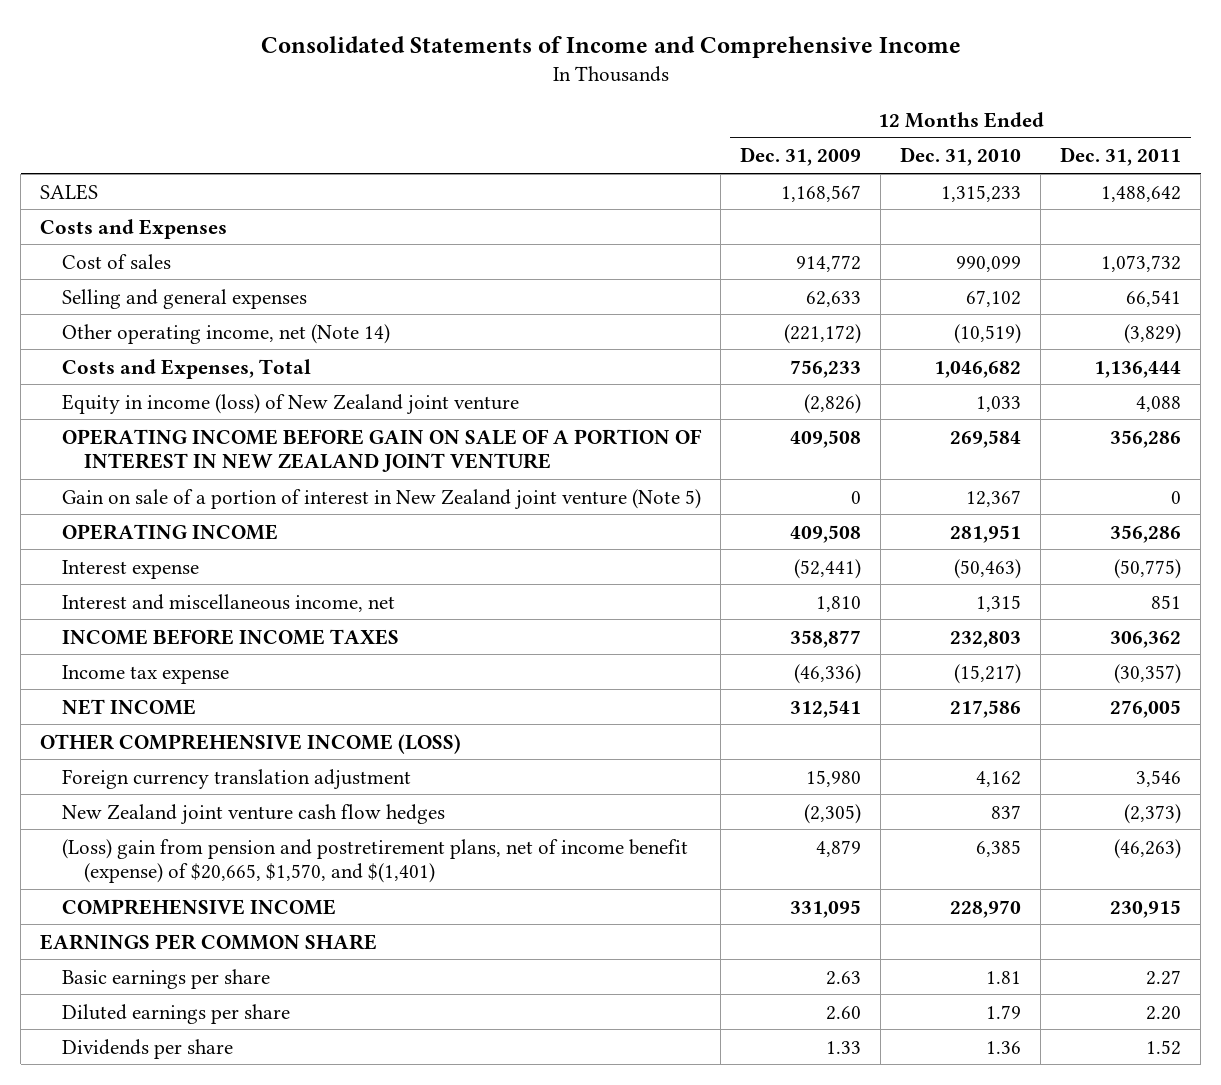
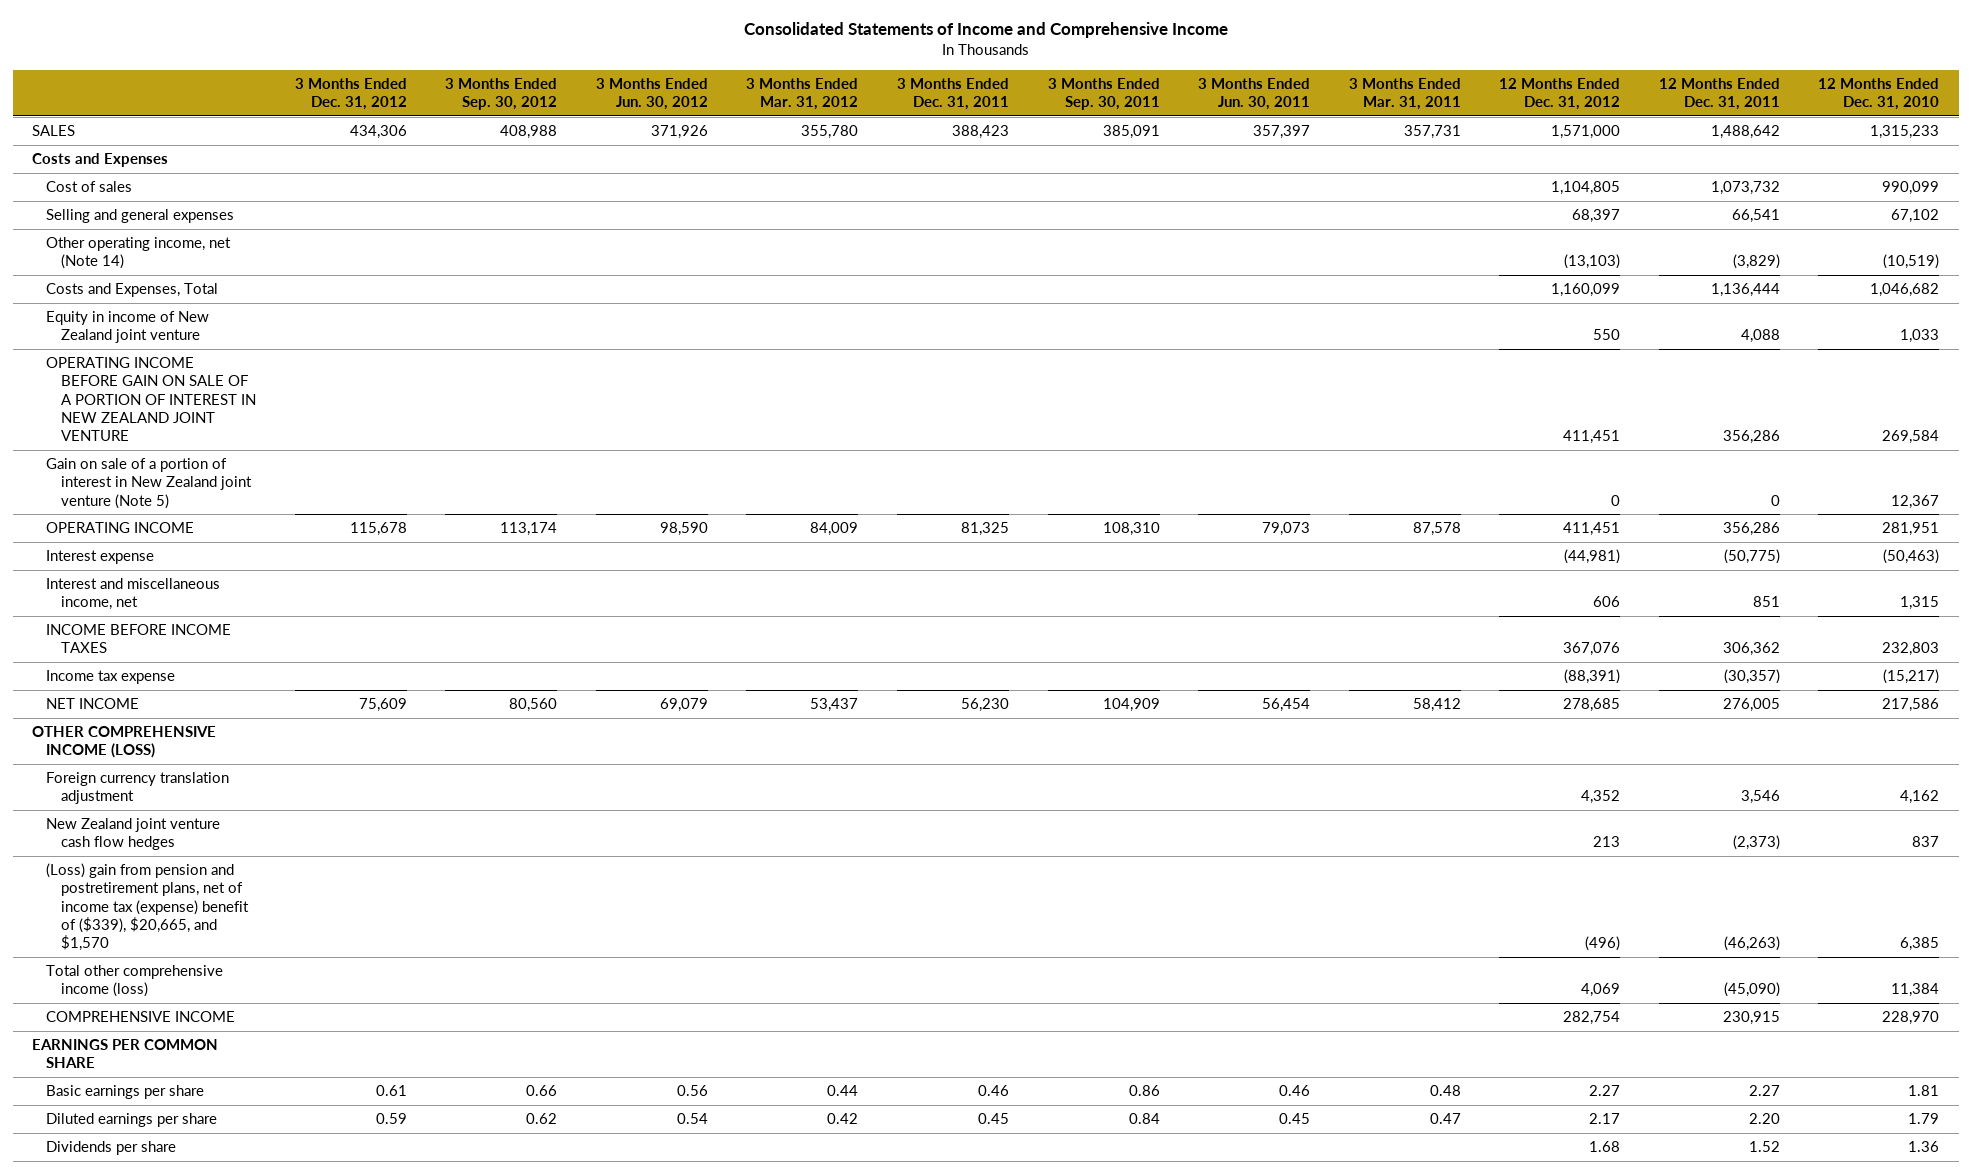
[740,147,862,167] Dec. 31, 2009 -> none
none -> [294,77,407,111] 3 Months Ended Dec. 31, 2012
none -> [445,77,558,111] 3 Months Ended Sep. 30, 2012
none -> [595,77,708,111] 3 Months Ended Jun. 30, 2012
none -> [746,77,859,111] 3 Months Ended Mar. 31, 2012
none -> [897,77,1010,111] 3 Months Ended Dec. 31, 2011
none -> [1047,77,1160,111] 3 Months Ended Sep. 30, 2011
none -> [1198,77,1311,111] 3 Months Ended Jun. 30, 2011
none -> [1348,77,1461,111] 3 Months Ended Mar. 31, 2011
none -> [1499,77,1621,111] 12 Months Ended Dec. 31, 2012
[62,393,520,414] Equity in income (loss) of New Zealand joint venture -> [46,311,210,344] Equity in income of New Zealand joint venture
[62,838,689,884] (Loss) gain from pension and postretirement plans, net of income benefit (expense) of $20,665, $1,570, and $(1,401) -> [46,863,250,952] (Loss) gain from pension and postretirement plans, net of income tax (expense) benefit of ($339), $20,665, and $1,570
none -> [46,965,224,998] Total other comprehensive income (loss)

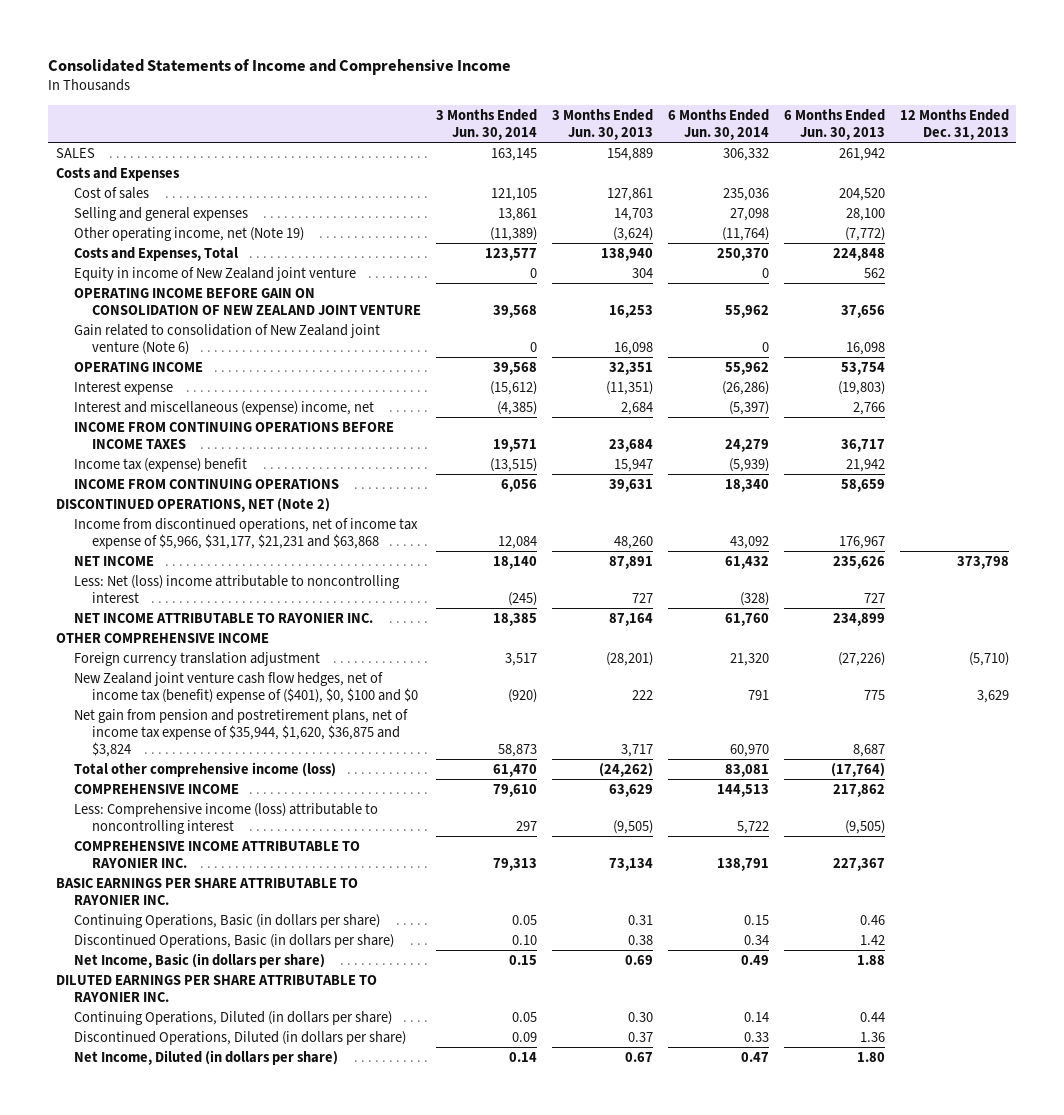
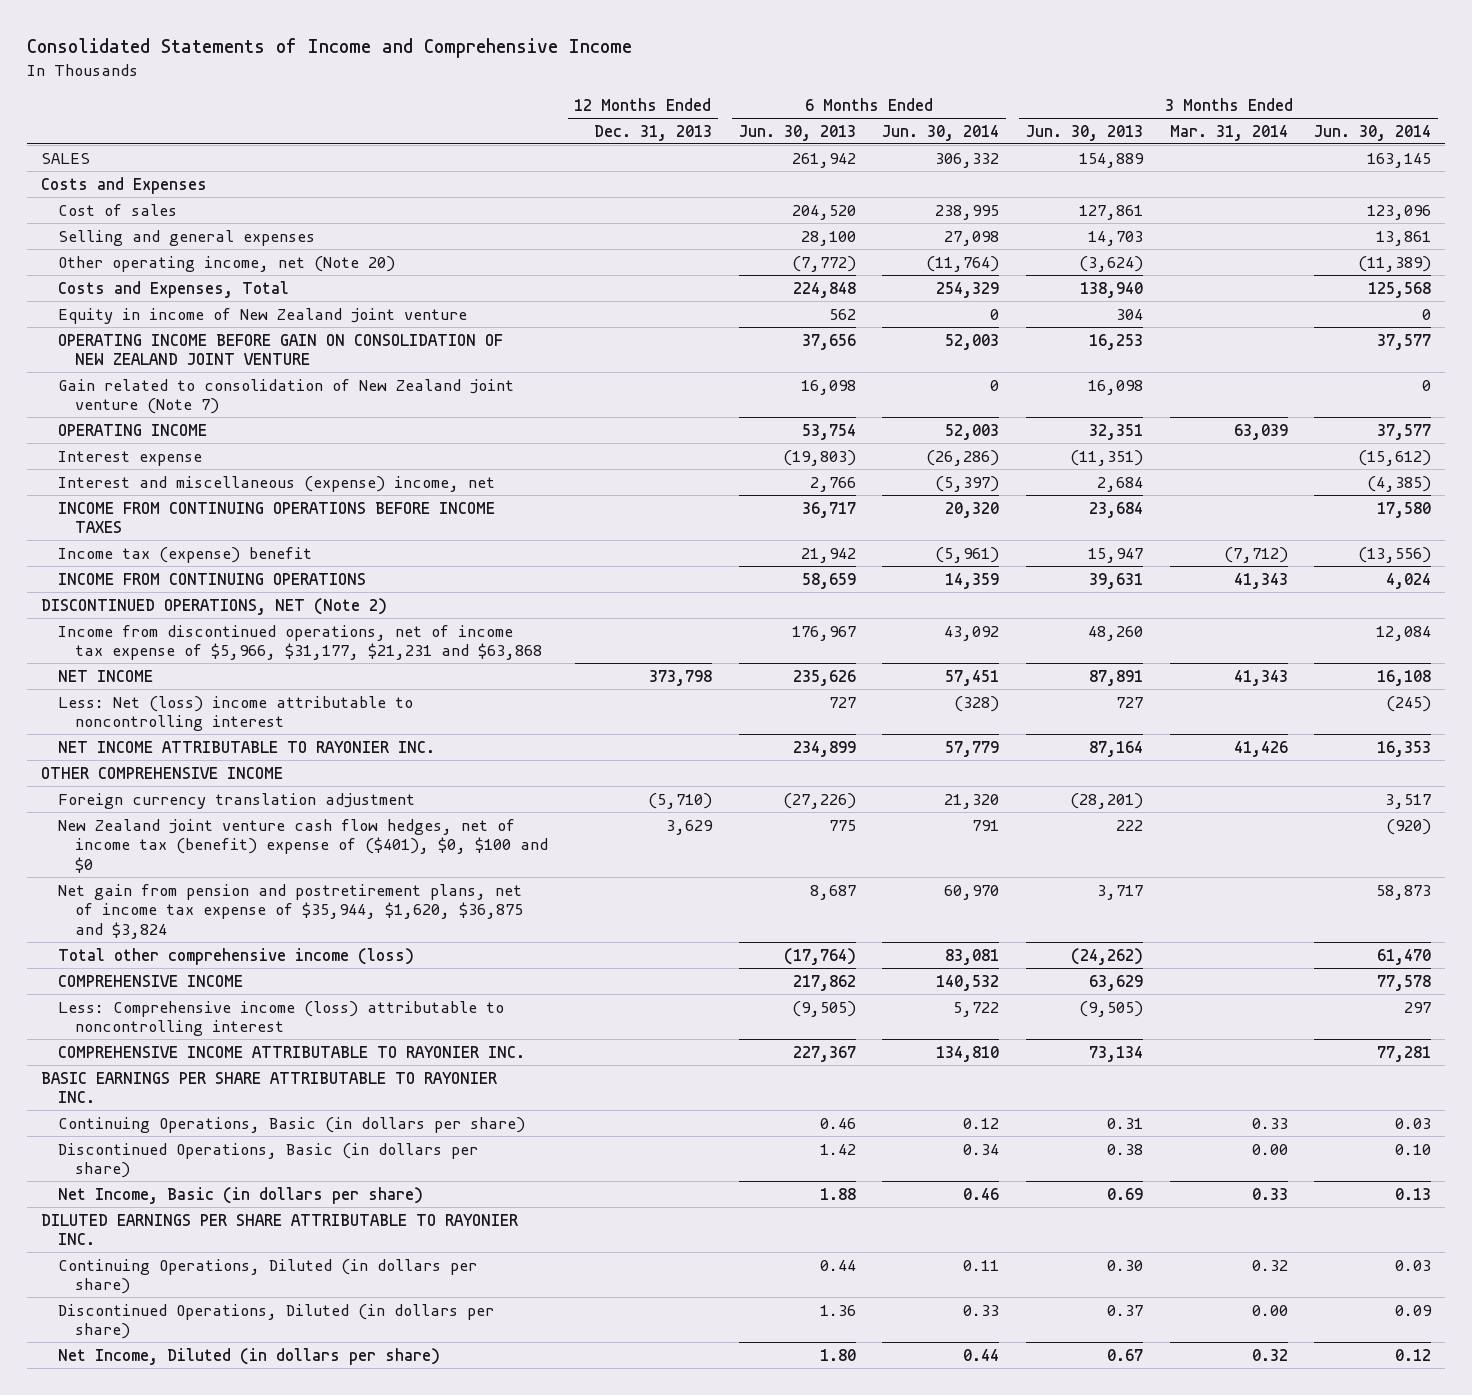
none -> [1169,124,1288,141] Mar. 31, 2014
[490,188,537,202] 121,105 -> [1367,204,1432,220] 123,096
[722,188,769,202] 235,036 -> [935,204,1000,220] 238,995
[73,227,304,242] Other operating income, net (Note 19) -> [57,255,395,272] Other operating income, net (Note 20)
[484,248,537,262] 123,577 -> [1368,281,1432,298] 125,568
[716,248,769,262] 250,370 -> [936,281,1000,298] 254,329
[492,304,537,318] 39,568 -> [1377,333,1432,350] 37,577
[724,304,769,318] 55,962 -> [945,333,1000,350] 52,003
[73,324,380,355] Gain related to consolidation of New Zealand joint venture (Note 6) -> [57,378,514,415] Gain related to consolidation of New Zealand joint venture (Note 7)
[492,362,537,376] 39,568 -> [1377,423,1432,440] 37,577
[724,362,769,376] 55,962 -> [945,423,1000,440] 52,003
[492,438,537,452] 19,571 -> [1377,501,1432,518] 17,580
[724,438,769,452] 24,279 -> [945,501,1000,518] 20,320
[489,458,537,473] (13,515) -> [1358,546,1432,563] (13,556)
[728,458,769,473] (5,939) -> [935,546,1000,563] (5,961)
[500,479,537,493] 6,056 -> [1386,572,1432,589] 4,024
[724,479,769,493] 18,340 -> [945,572,1000,589] 14,359
[492,556,537,570] 18,140 -> [1377,669,1432,686] 16,108
[724,556,769,570] 61,432 -> [945,669,1000,686] 57,451
[492,613,537,627] 18,385 -> [1377,740,1432,757] 16,353
[724,613,769,627] 61,760 -> [945,740,1000,757] 57,779
[492,784,537,798] 79,610 -> [1377,974,1432,991] 77,578
[716,784,769,798] 144,513 -> [936,974,1000,991] 140,532
[492,857,537,871] 79,313 -> [1377,1045,1432,1062] 77,281
[716,857,769,871] 138,791 -> [936,1045,1000,1062] 134,810
[511,915,537,926] 0.05 -> [1395,1117,1432,1129] 0.03
[743,915,769,926] 0.15 -> [963,1117,1000,1129] 0.12
[508,955,537,966] 0.15 -> [1395,1187,1432,1200] 0.13
[740,955,769,966] 0.49 -> [963,1187,1000,1200] 0.46
[511,1012,537,1023] 0.05 -> [1395,1259,1432,1271] 0.03
[743,1012,769,1023] 0.14 -> [963,1259,1000,1271] 0.11
[508,1052,537,1063] 0.14 -> [1395,1348,1432,1361] 0.12
[740,1052,769,1063] 0.47 -> [963,1348,1000,1361] 0.44

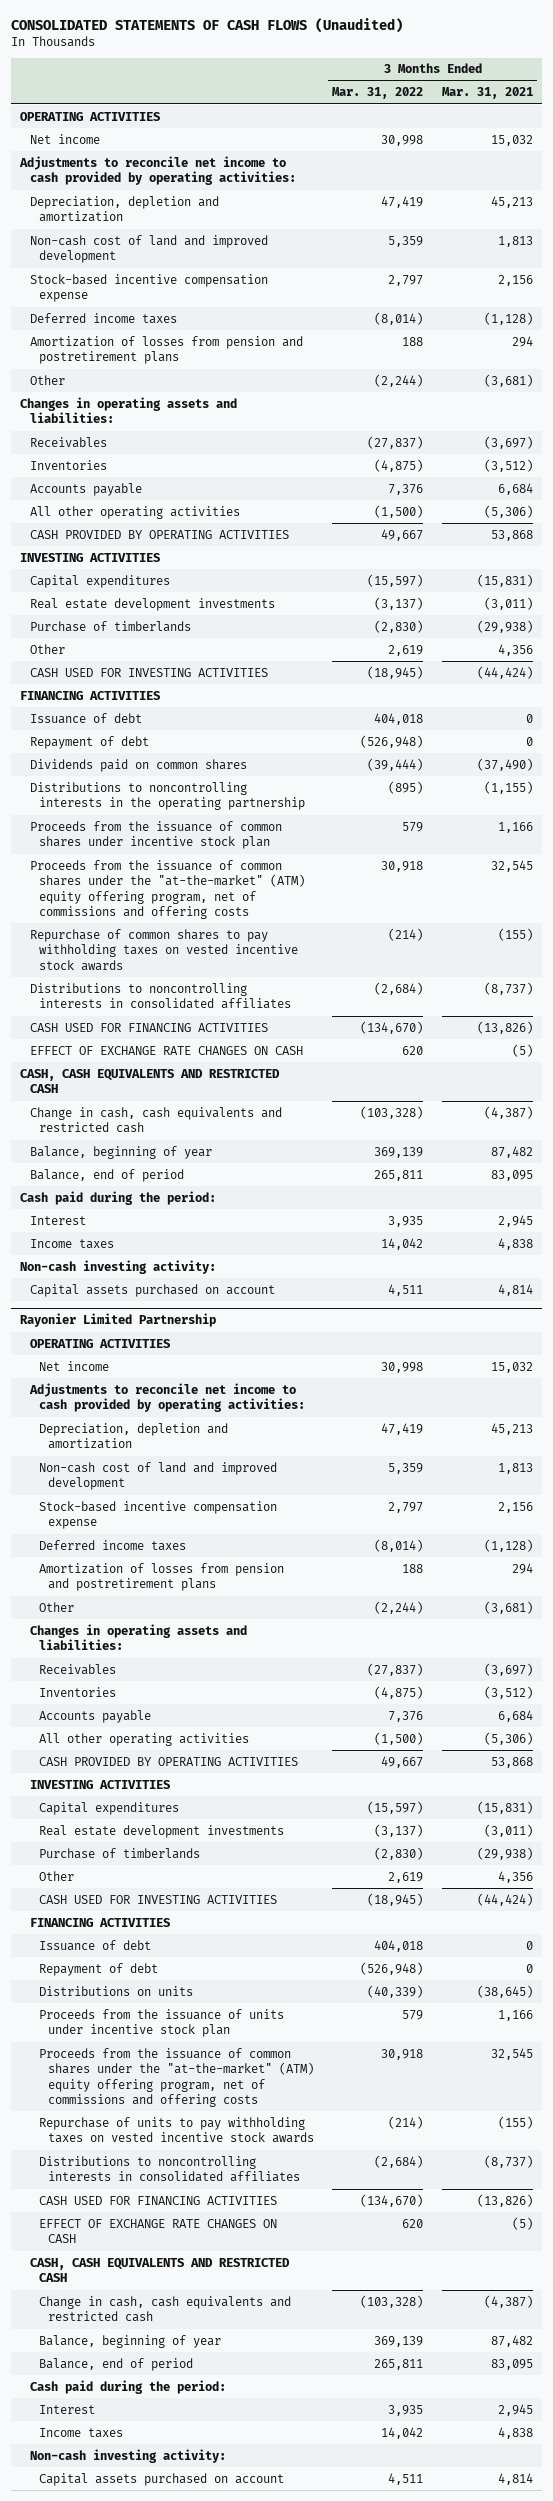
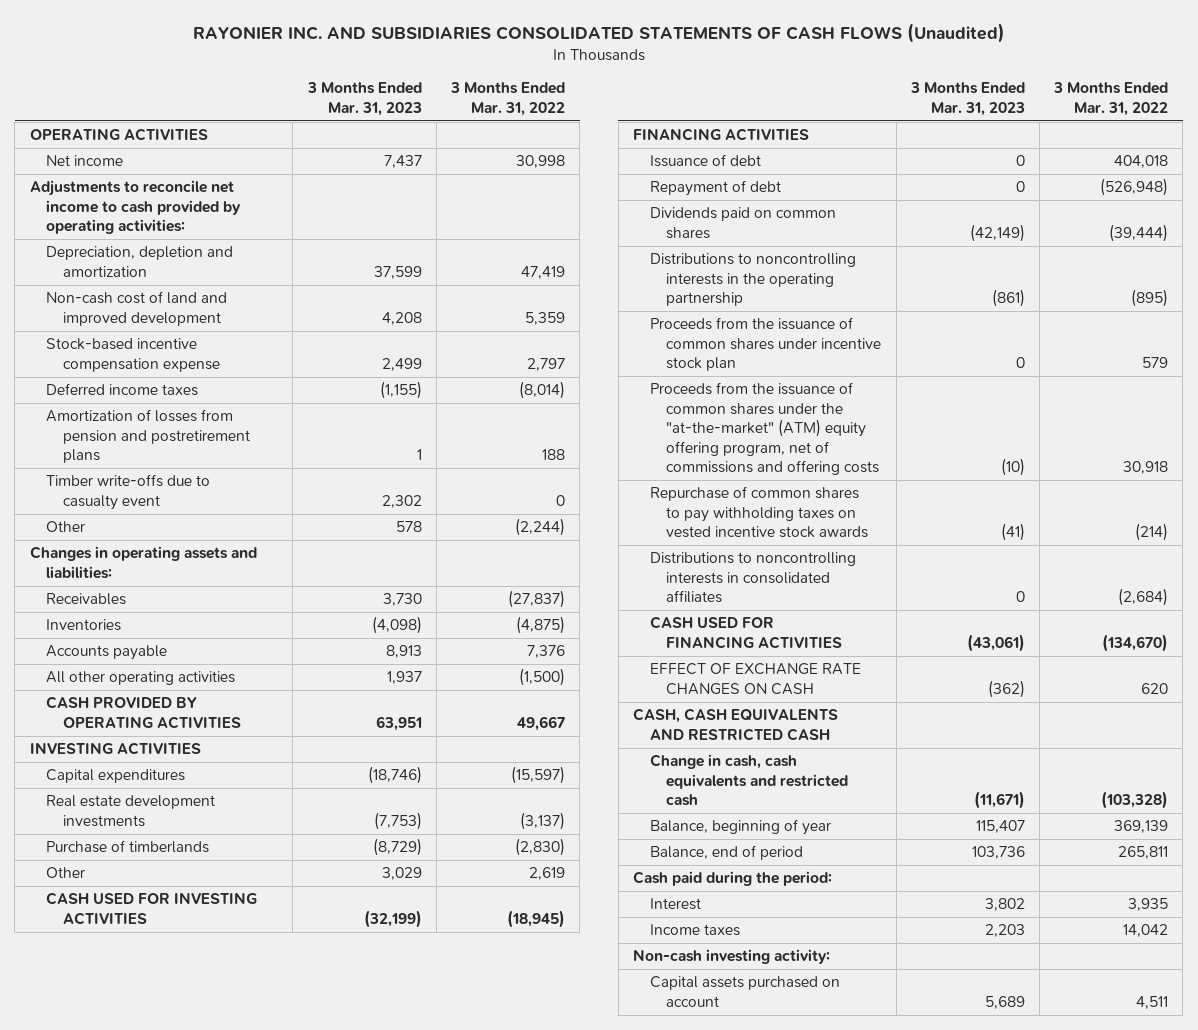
[11,17,404,33] CONSOLIDATED STATEMENTS OF CASH FLOWS (Unaudited) -> [192,22,1005,43] RAYONIER INC. AND SUBSIDIARIES CONSOLIDATED STATEMENTS OF CASH FLOWS (Unaudited)
[441,87,533,100] Mar. 31, 2021 -> none
none -> [306,82,422,116] 3 Months Ended Mar. 31, 2023
none -> [46,474,211,510] Timber write-offs due to casualty event
[20,1313,217,1328] Rayonier Limited Partnership -> none
[29,1338,170,1348] OPERATING ACTIVITIES -> none
[38,1360,109,1371] Net income -> none
[28,1382,305,1413] Adjustments to reconcile net income to cash provided by operating activities: -> none
[38,1422,228,1450] Depreciation, depletion and amortization -> none
[38,1461,277,1491] Non-cash cost of land and improved development -> none
[38,1500,277,1530] Stock-based incentive compensation expense -> none
[38,1539,186,1551] Deferred income taxes -> none
[38,1562,284,1592] Amortization of losses from pension and postretirement plans -> none
[38,1601,74,1612] Other -> none
[29,1623,247,1651] Changes in operating assets and liabilities: -> none
[38,1663,116,1675] Receivables -> none
[38,1686,116,1697] Inventories -> none
[38,1709,151,1723] Accounts payable -> none
[38,1732,249,1746] All other operating activities -> none
[38,1756,298,1766] CASH PROVIDED BY OPERATING ACTIVITIES -> none
[29,1779,170,1789] INVESTING ACTIVITIES -> none
[38,1801,179,1815] Capital expenditures -> none
[38,1824,284,1838] Real estate development investments -> none
[38,1847,200,1859] Purchase of timberlands -> none
[38,1870,74,1881] Other -> none
[38,1894,277,1904] CASH USED FOR INVESTING ACTIVITIES -> none
[29,1917,170,1927] FINANCING ACTIVITIES -> none
[38,1939,151,1951] Issuance of debt -> none
[38,1962,158,1976] Repayment of debt -> none
[38,1985,193,1996] Distributions on units -> none
[38,2008,284,2038] Proceeds from the issuance of units under incentive stock plan -> none
[38,2047,315,2107] Proceeds from the issuance of common shares under the "at-the-market" (ATM) equity offering program, net of commissions and offering costs -> none
[38,2116,315,2144] Repurchase of units to pay withholding taxes on vested incentive stock awards -> none
[38,2155,301,2183] Distributions to noncontrolling interests in consolidated affiliates -> none
[38,2195,277,2205] CASH USED FOR FINANCING ACTIVITIES -> none
[38,2218,277,2244] EFFECT OF EXCHANGE RATE CHANGES ON CASH -> none
[29,2257,290,2283] CASH, CASH EQUIVALENTS AND RESTRICTED CASH -> none
[38,2295,291,2323] Change in cash, cash equivalents and restricted cash -> none
[38,2334,221,2348] Balance, beginning of year -> none
[38,2357,193,2371] Balance, end of period -> none
[29,2379,226,2394] Cash paid during the period: -> none
[38,2404,95,2414] Interest -> none
[38,2427,123,2438] Income taxes -> none
[29,2448,226,2463] Non-cash investing activity: -> none
[38,2472,284,2486] Capital assets purchased on account -> none

